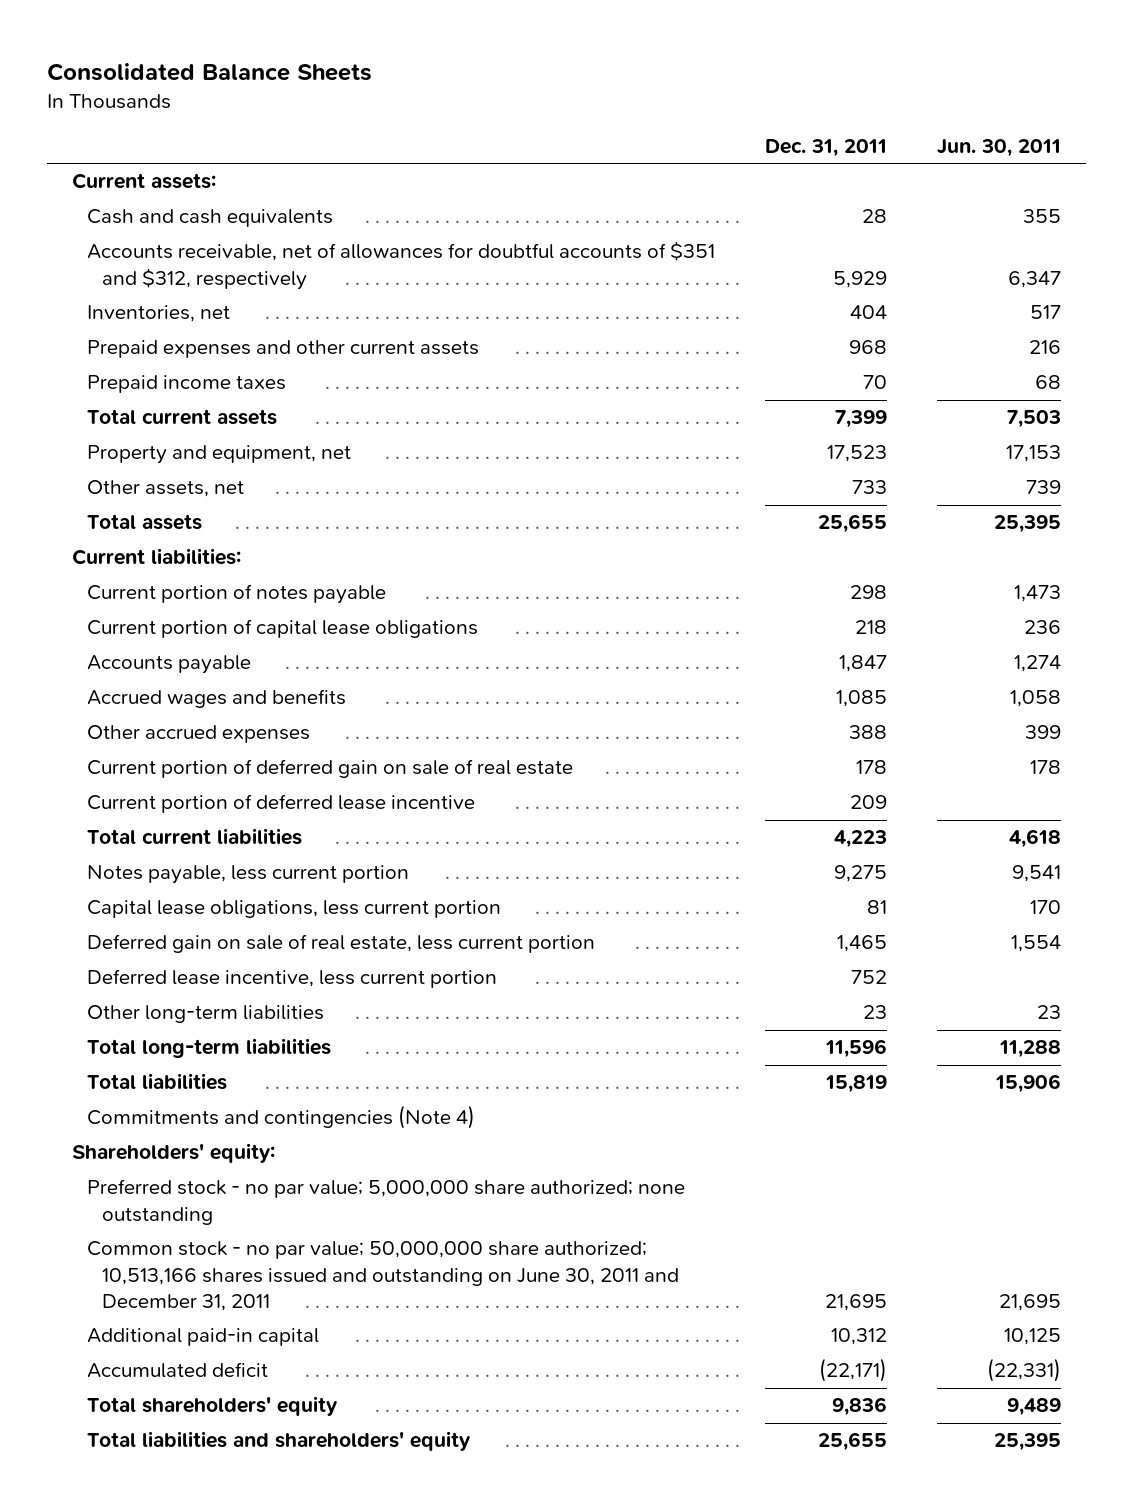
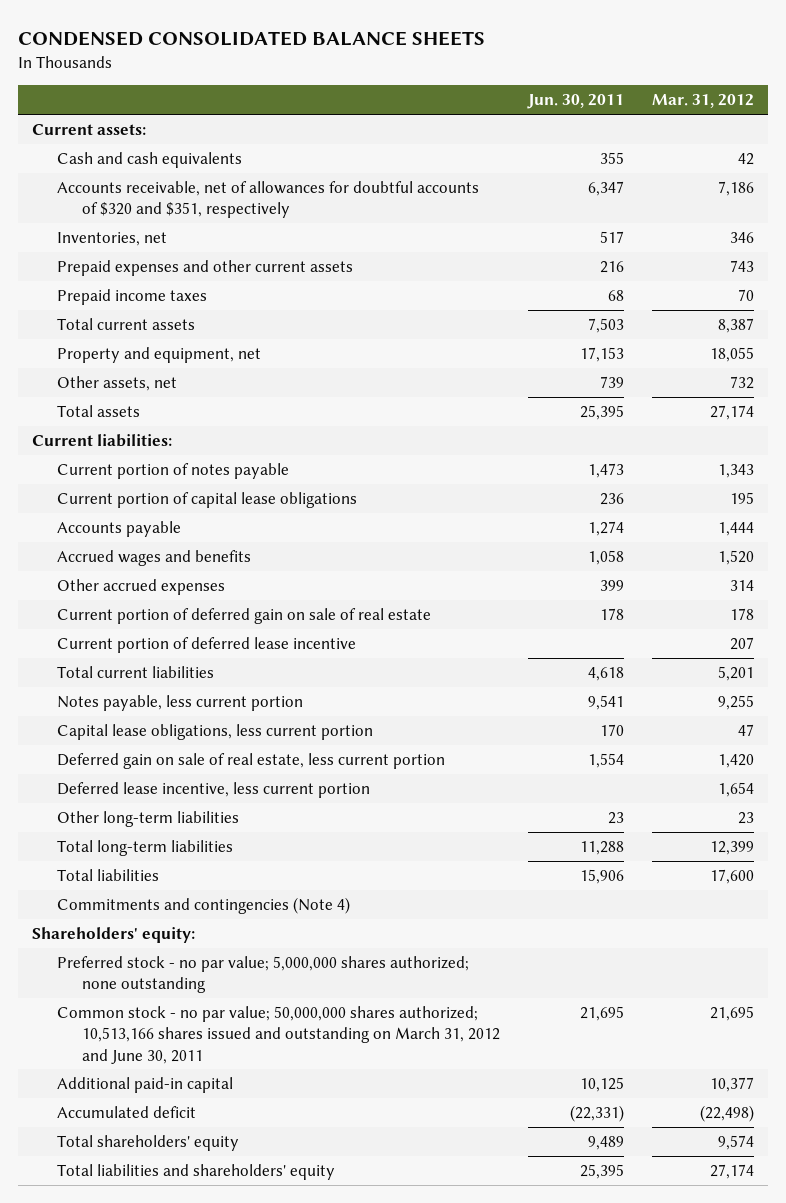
[47,62,373,81] Consolidated Balance Sheets -> [18,31,486,47] CONDENSED CONSOLIDATED BALANCE SHEETS
[765,139,888,158] Dec. 31, 2011 -> none
none -> [651,94,754,109] Mar. 31, 2012
[87,241,716,290] Accounts receivable, net of allowances for doubtful accounts of $351 and $312, respectively -> [57,180,480,219] Accounts receivable, net of allowances for doubtful accounts of $320 and $351, respectively
[87,1179,686,1225] Preferred stock - no par value; 5,000,000 share authorized; none outstanding -> [57,955,470,994] Preferred stock - no par value; 5,000,000 shares authorized; none outstanding
[87,1241,680,1311] Common stock - no par value; 50,000,000 share authorized; 10,513,166 shares issued and outstanding on June 30, 2011 and December 31, 2011 -> [57,1005,500,1064] Common stock - no par value; 50,000,000 shares authorized; 10,513,166 shares issued and outstanding on March 31, 2012 and June 30, 2011

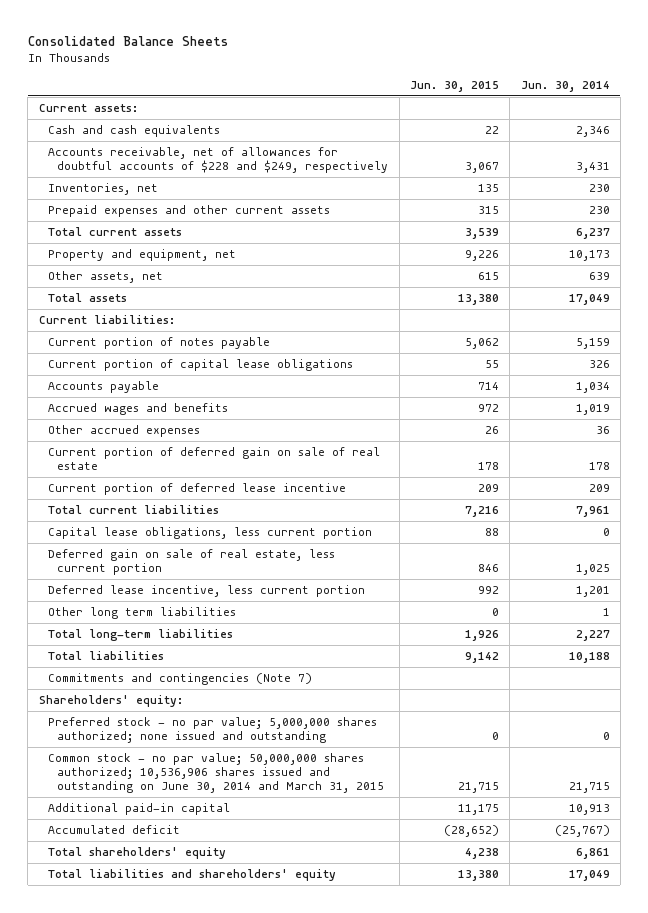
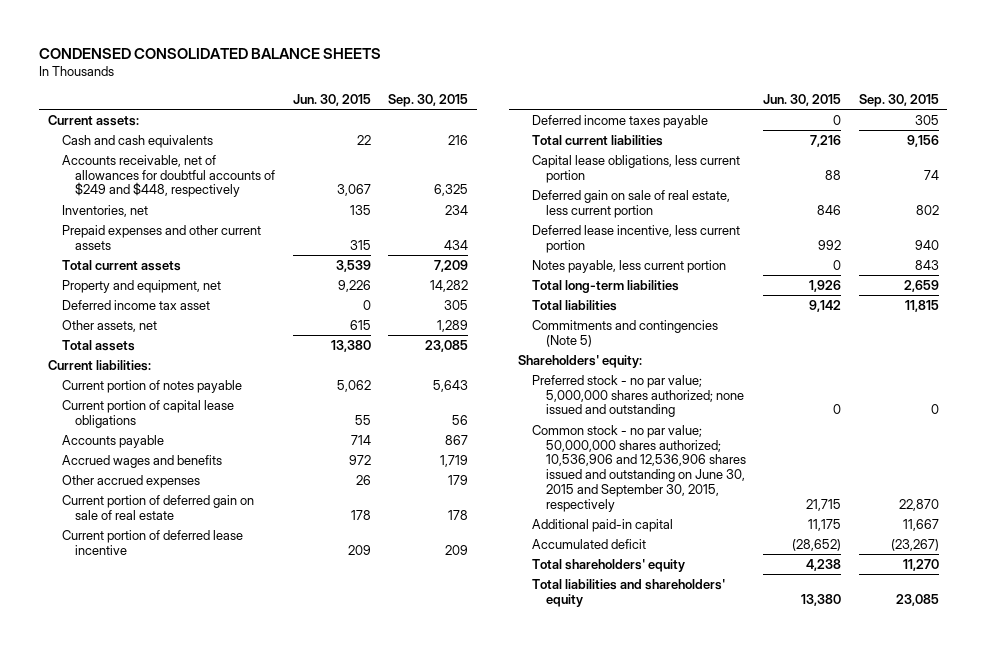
[27,36,228,47] Consolidated Balance Sheets -> [39,48,382,60] CONDENSED CONSOLIDATED BALANCE SHEETS
[520,81,610,93] Jun. 30, 2014 -> none
none -> [388,93,469,107] Sep. 30, 2015
[47,147,389,174] Accounts receivable, net of allowances for doubtful accounts of $228 and $249, respectively -> [61,154,276,198] Accounts receivable, net of allowances for doubtful accounts of $249 and $448, respectively
none -> [61,299,210,310] Deferred income tax asset
none -> [531,114,708,128] Deferred income taxes payable
[47,607,236,620] Other long term liabilities -> none
none -> [531,259,726,273] Notes payable, less current portion
[47,673,312,686] Commitments and contingencies (Note 7) -> [531,319,718,347] Commitments and contingencies (Note 5)
[47,753,385,793] Common stock - no par value; 50,000,000 shares authorized; 10,536,906 shares issued and outstanding on June 30, 2014 and March 31, 2015 -> [531,424,746,512] Common stock - no par value; 50,000,000 shares authorized; 10,536,906 and 12,536,906 shares issued and outstanding on June 30, 2015 and September 30, 2015, respectively

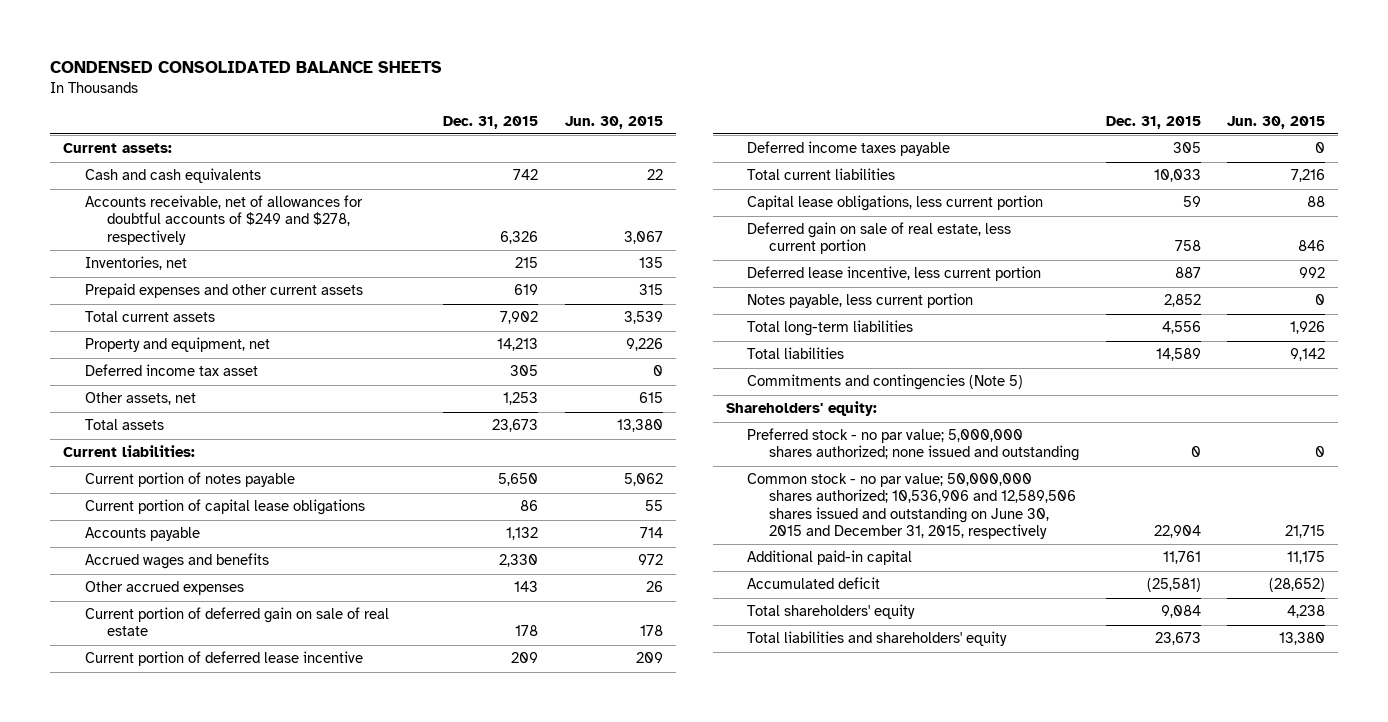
[388,93,469,107] Sep. 30, 2015 -> none
none -> [443,115,539,129] Dec. 31, 2015
[61,154,276,198] Accounts receivable, net of allowances for doubtful accounts of $249 and $448, respectively -> [85,195,364,245] Accounts receivable, net of allowances for doubtful accounts of $249 and $278, respectively
[531,424,746,512] Common stock - no par value; 50,000,000 shares authorized; 10,536,906 and 12,536,906 shares issued and outstanding on June 30, 2015 and September 30, 2015, respectively -> [747,473,1077,539] Common stock - no par value; 50,000,000 shares authorized; 10,536,906 and 12,589,506 shares issued and outstanding on June 30, 2015 and December 31, 2015, respectively

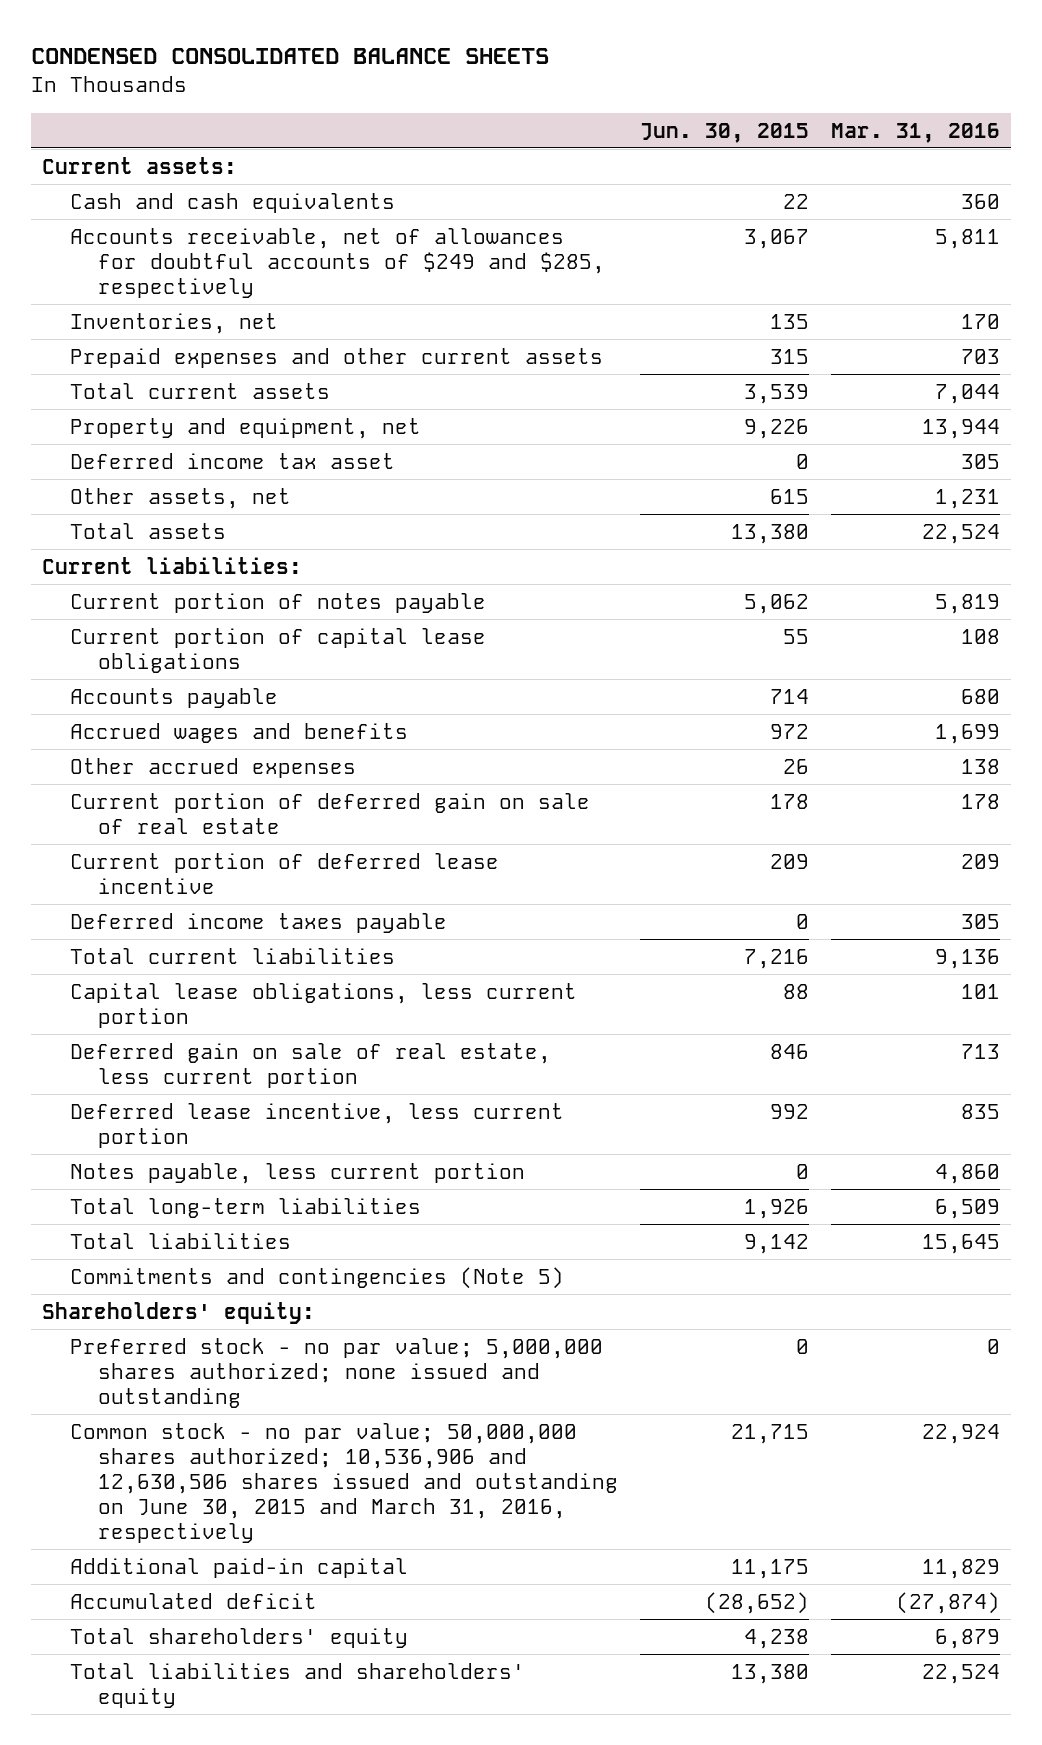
[443,115,539,129] Dec. 31, 2015 -> none
none -> [830,122,1000,143] Mar. 31, 2016
[85,195,364,245] Accounts receivable, net of allowances for doubtful accounts of $249 and $278, respectively -> [69,227,605,298] Accounts receivable, net of allowances for doubtful accounts of $249 and $285, respectively
[747,473,1077,539] Common stock - no par value; 50,000,000 shares authorized; 10,536,906 and 12,589,506 shares issued and outstanding on June 30, 2015 and December 31, 2015, respectively -> [69,1422,618,1543] Common stock - no par value; 50,000,000 shares authorized; 10,536,906 and 12,630,506 shares issued and outstanding on June 30, 2015 and March 31, 2016, respectively

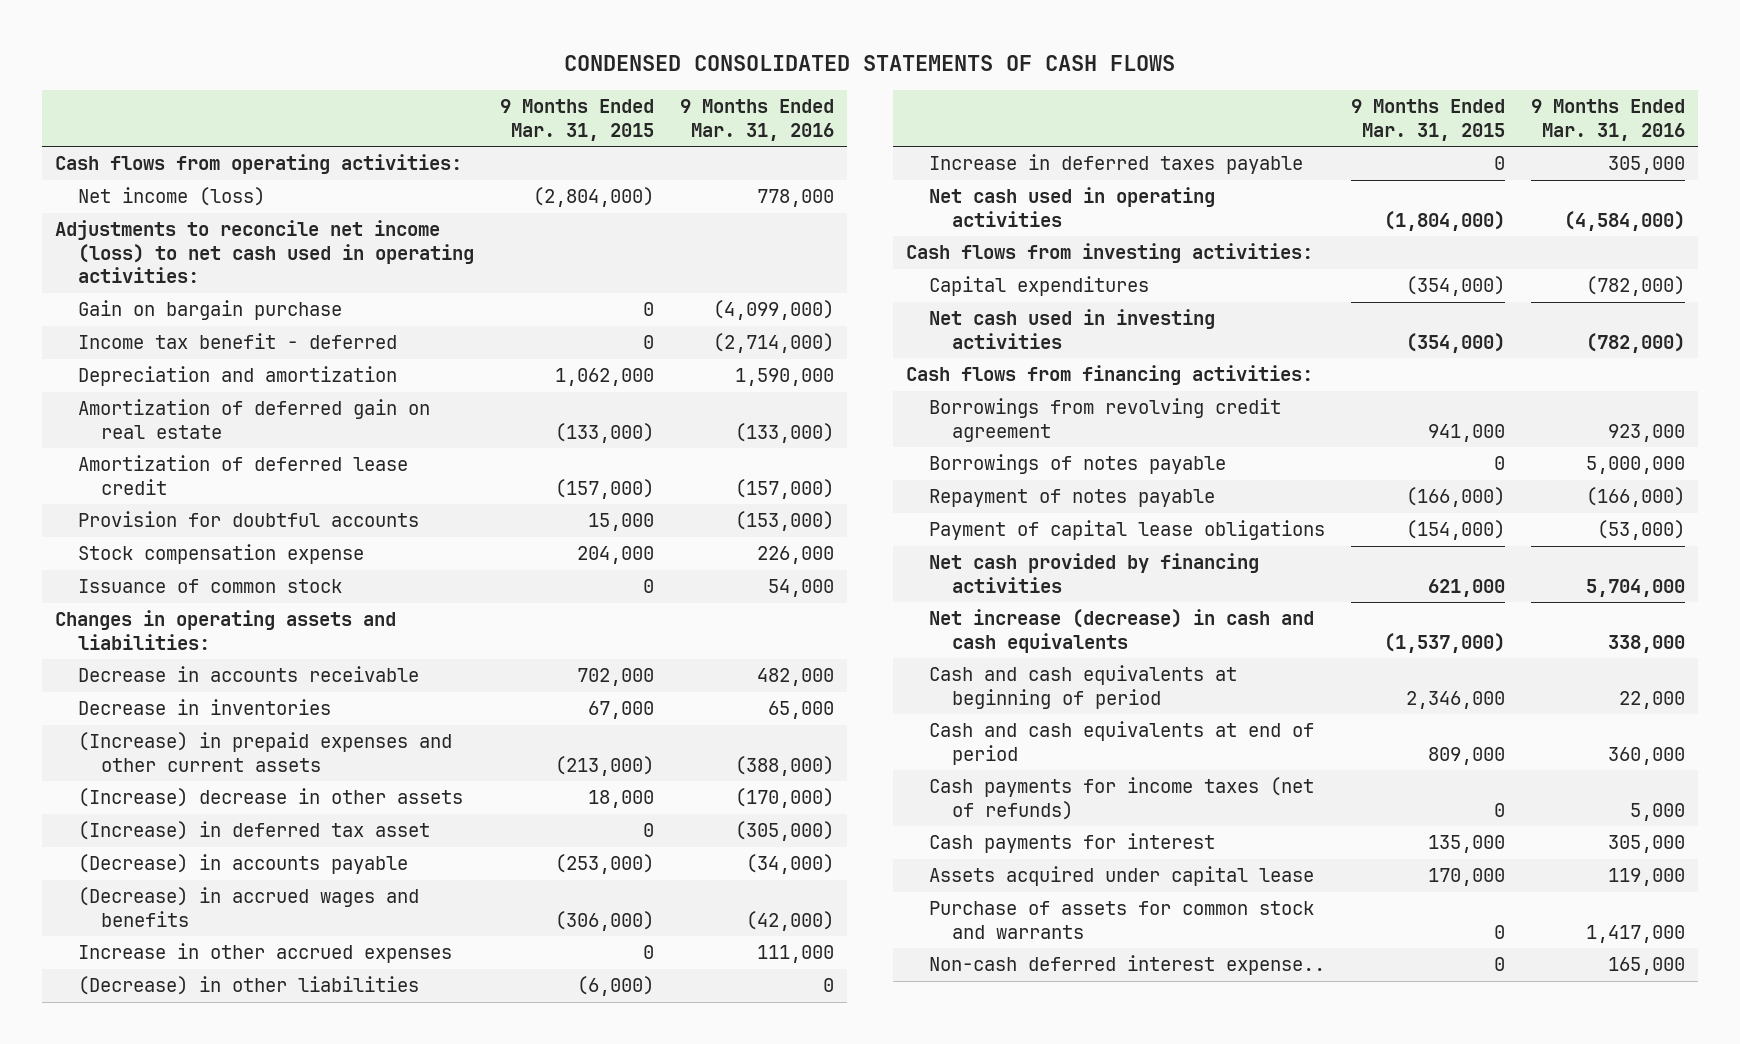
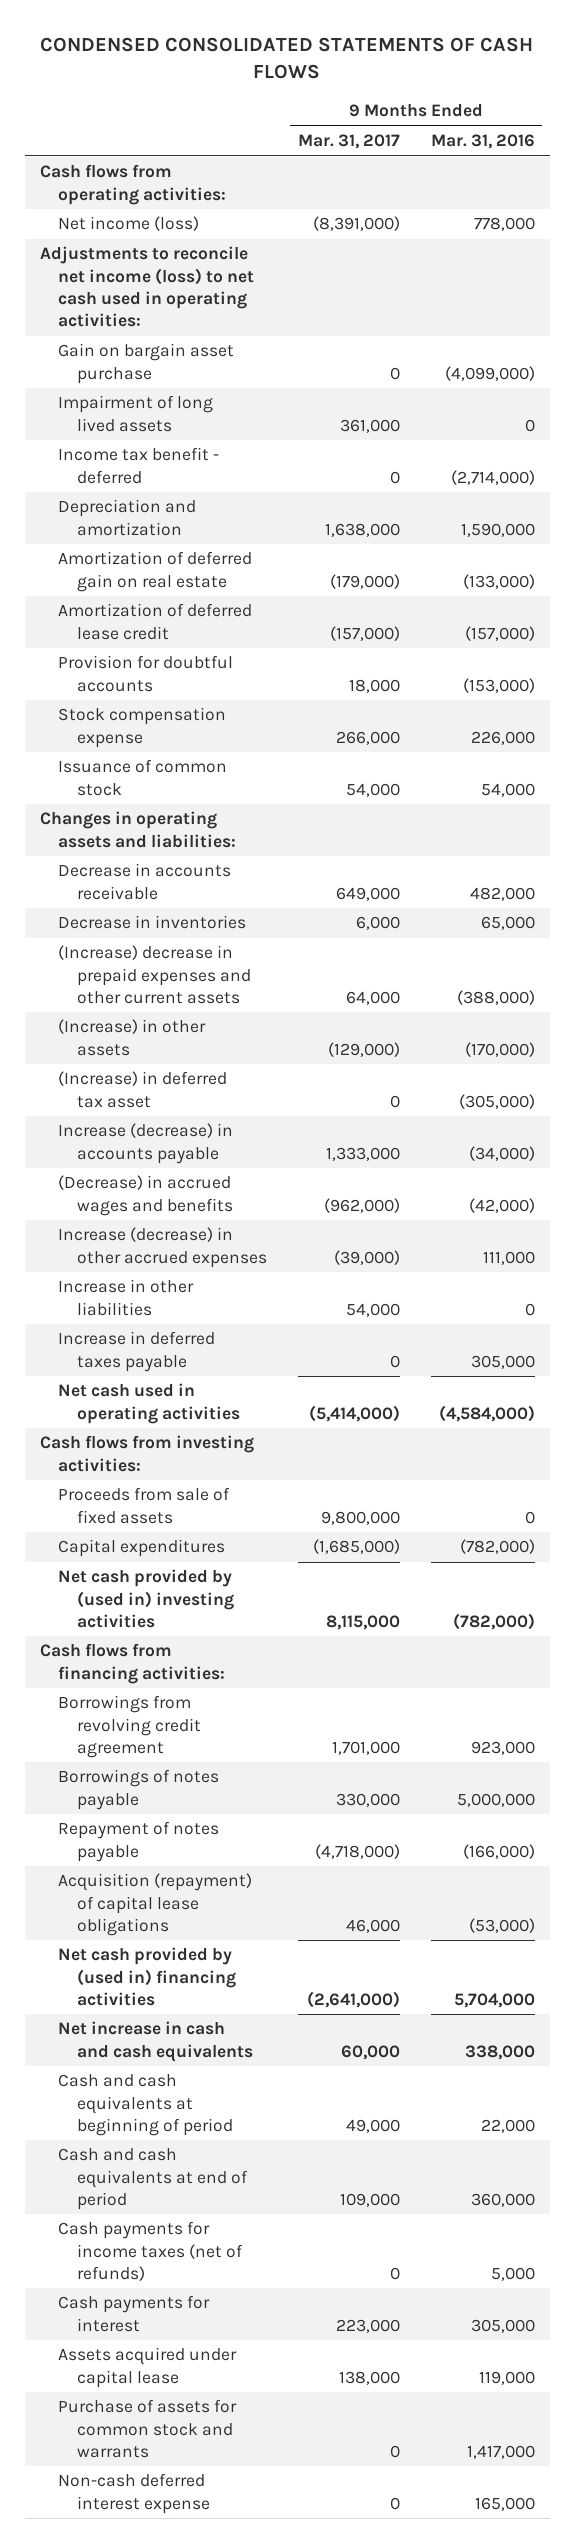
[499,99,654,141] 9 Months Ended Mar. 31, 2015 -> none
none -> [297,134,400,150] Mar. 31, 2017
[77,300,342,321] Gain on bargain purchase -> [58,343,235,384] Gain on bargain asset purchase
none -> [58,395,214,432] Impairment of long lived assets
[77,732,452,772] (Increase) in prepaid expenses and other current assets -> [58,945,251,1004] (Increase) decrease in prepaid expenses and other current assets
[77,788,463,808] (Increase) decrease in other assets -> [58,1019,207,1056] (Increase) in other assets
[77,854,408,875] (Decrease) in accounts payable -> [58,1123,234,1164] Increase (decrease) in accounts payable
[77,943,452,964] Increase in other accrued expenses -> [58,1227,267,1268] Increase (decrease) in other accrued expenses
[77,976,419,996] (Decrease) in other liabilities -> [58,1279,195,1316] Increase in other liabilities
none -> [58,1487,231,1524] Proceeds from sale of fixed assets
[928,309,1215,349] Net cash used in investing activities -> [58,1569,234,1628] Net cash provided by (used in) investing activities
[928,520,1325,541] Payment of capital lease obligations -> [58,1873,253,1936] Acquisition (repayment) of capital lease obligations
[928,553,1259,593] Net cash provided by financing activities -> [58,1947,236,2006] Net cash provided by (used in) financing activities
[928,609,1314,653] Net increase (decrease) in cash and cash equivalents -> [58,2021,253,2062] Net increase in cash and cash equivalents
[928,955,1325,976] Non-cash deferred interest expense.. -> [58,2473,210,2514] Non-cash deferred interest expense

